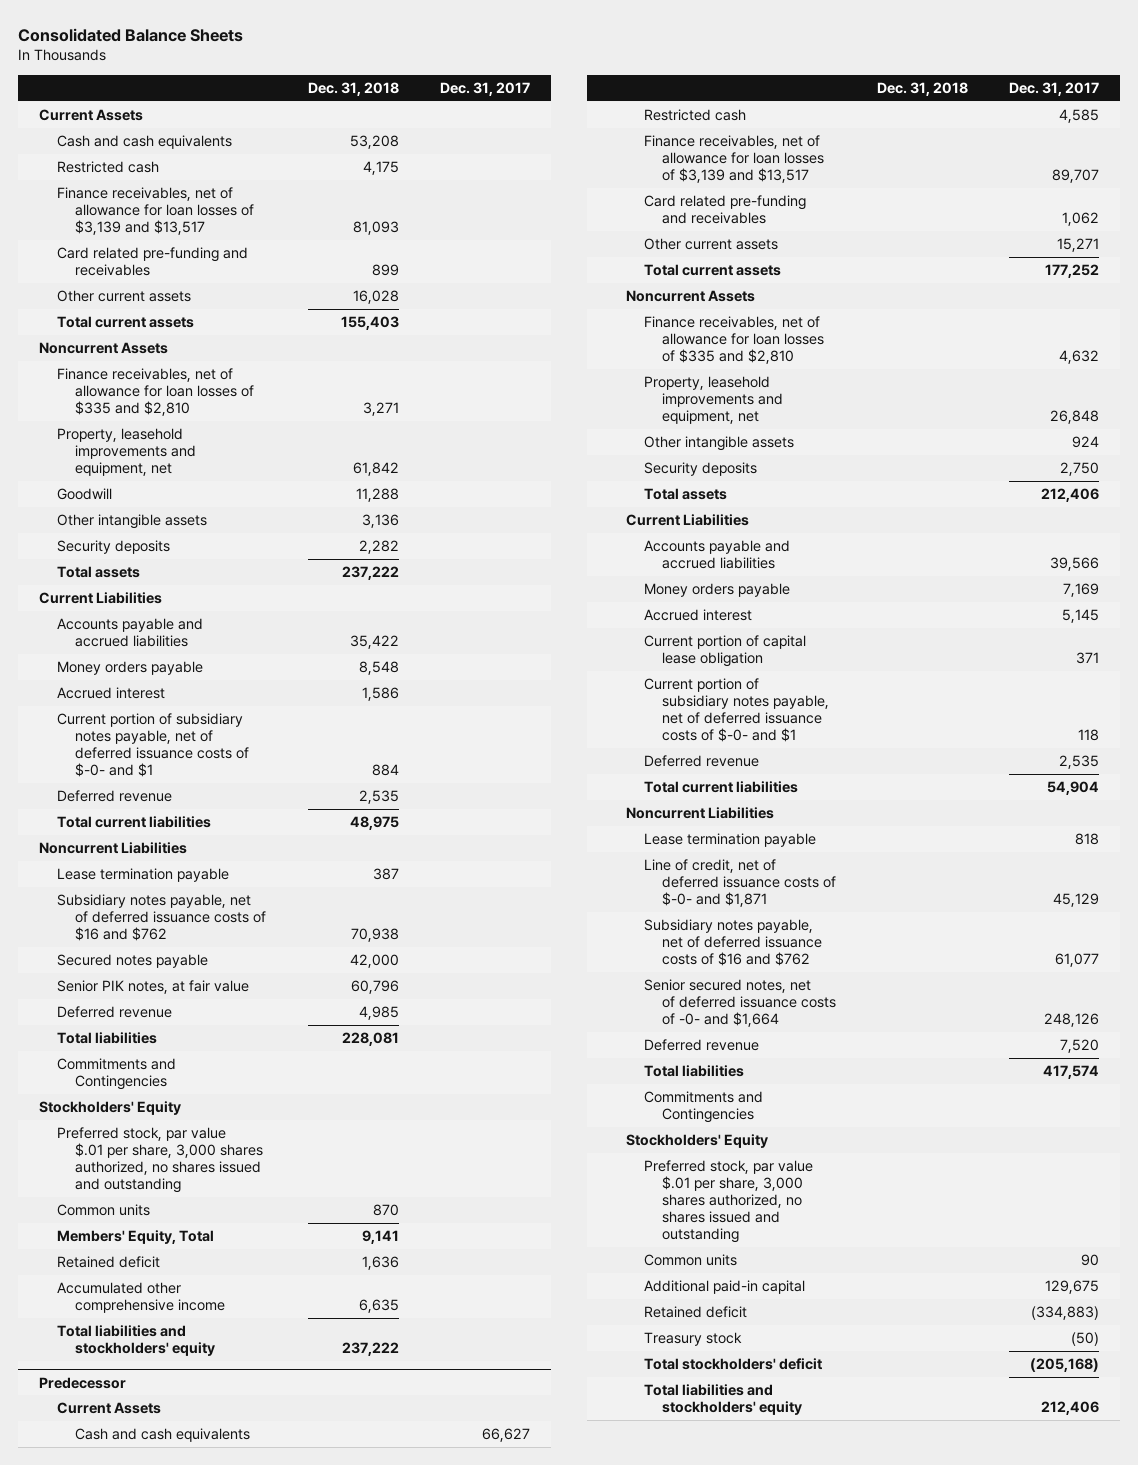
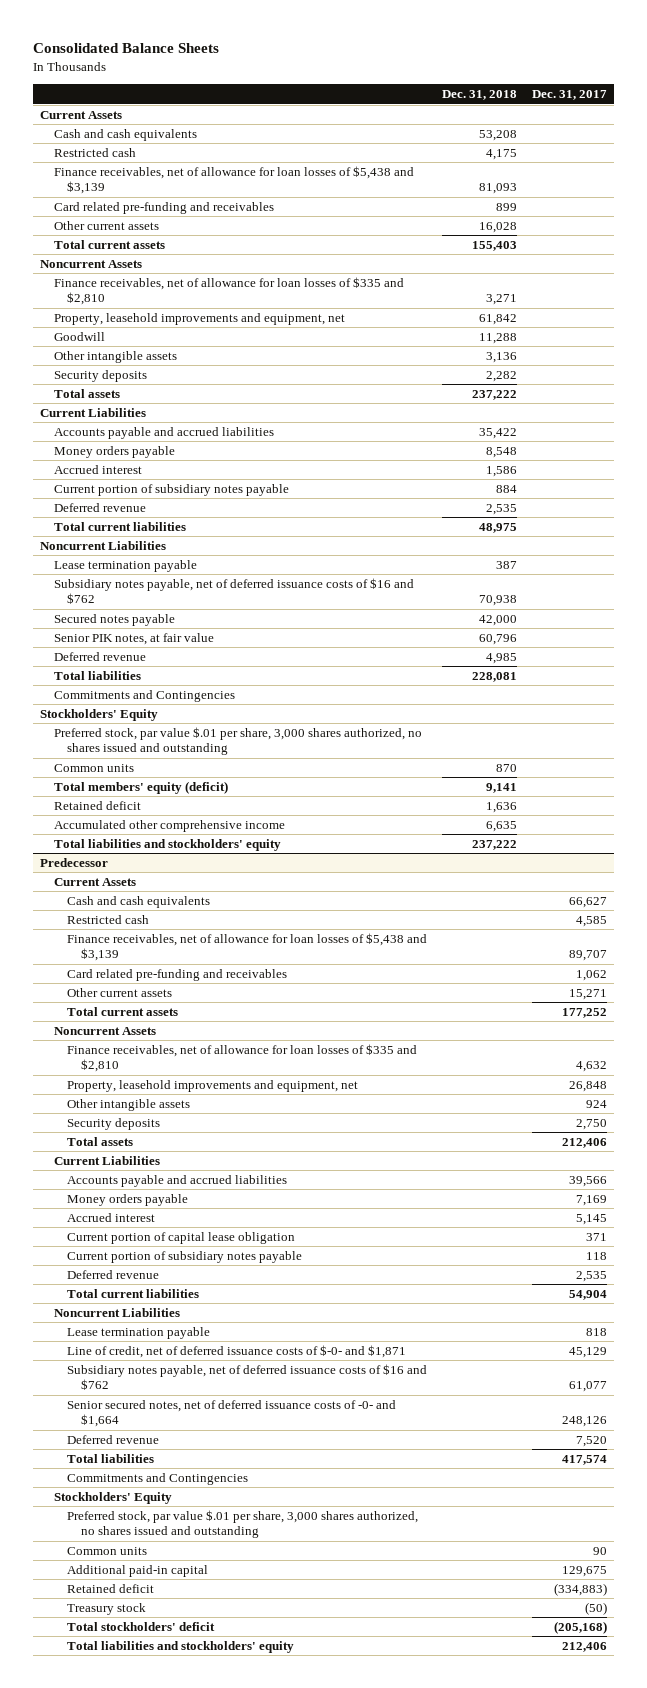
[57,187,254,236] Finance receivables, net of allowance for loan losses of $3,139 and $13,517 -> [53,166,414,195] Finance receivables, net of allowance for loan losses of $5,438 and $3,139
[57,713,249,777] Current portion of subsidiary notes payable, net of deferred issuance costs of $-0- and $1 -> [53,484,289,497] Current portion of subsidiary notes payable
[57,1230,215,1245] Members' Equity, Total -> [53,781,228,795] Total members' equity (deficit)
[643,135,824,184] Finance receivables, net of allowance for loan losses of $3,139 and $13,517 -> [67,933,428,962] Finance receivables, net of allowance for loan losses of $5,438 and $3,139
[643,678,829,742] Current portion of subsidiary notes payable, net of deferred issuance costs of $-0- and $1 -> [67,1251,303,1264] Current portion of subsidiary notes payable

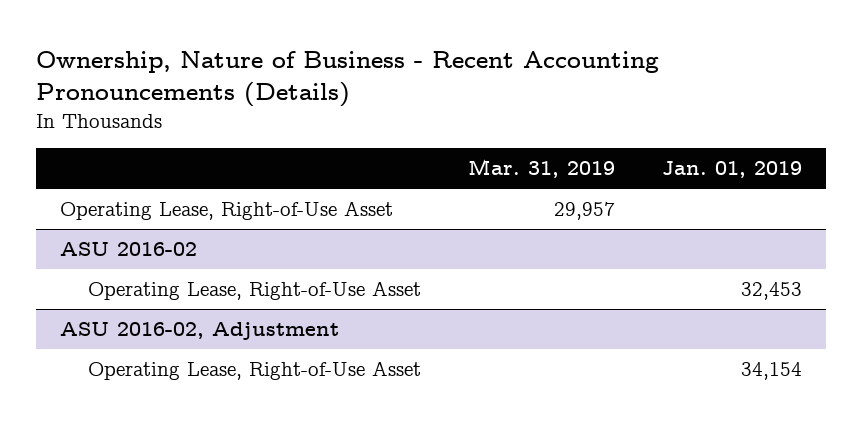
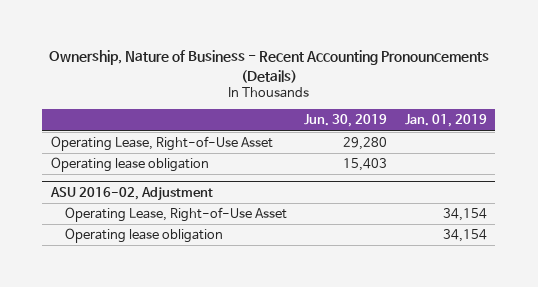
[467,159,615,179] Mar. 31, 2019 -> none
none -> [304,114,388,128] Jun. 30, 2019
[59,242,197,257] ASU 2016-02 -> none
[87,281,421,301] Operating Lease, Right-of-Use Asset -> none
none -> [51,157,210,173] Operating lease obligation
none -> [65,228,224,244] Operating lease obligation

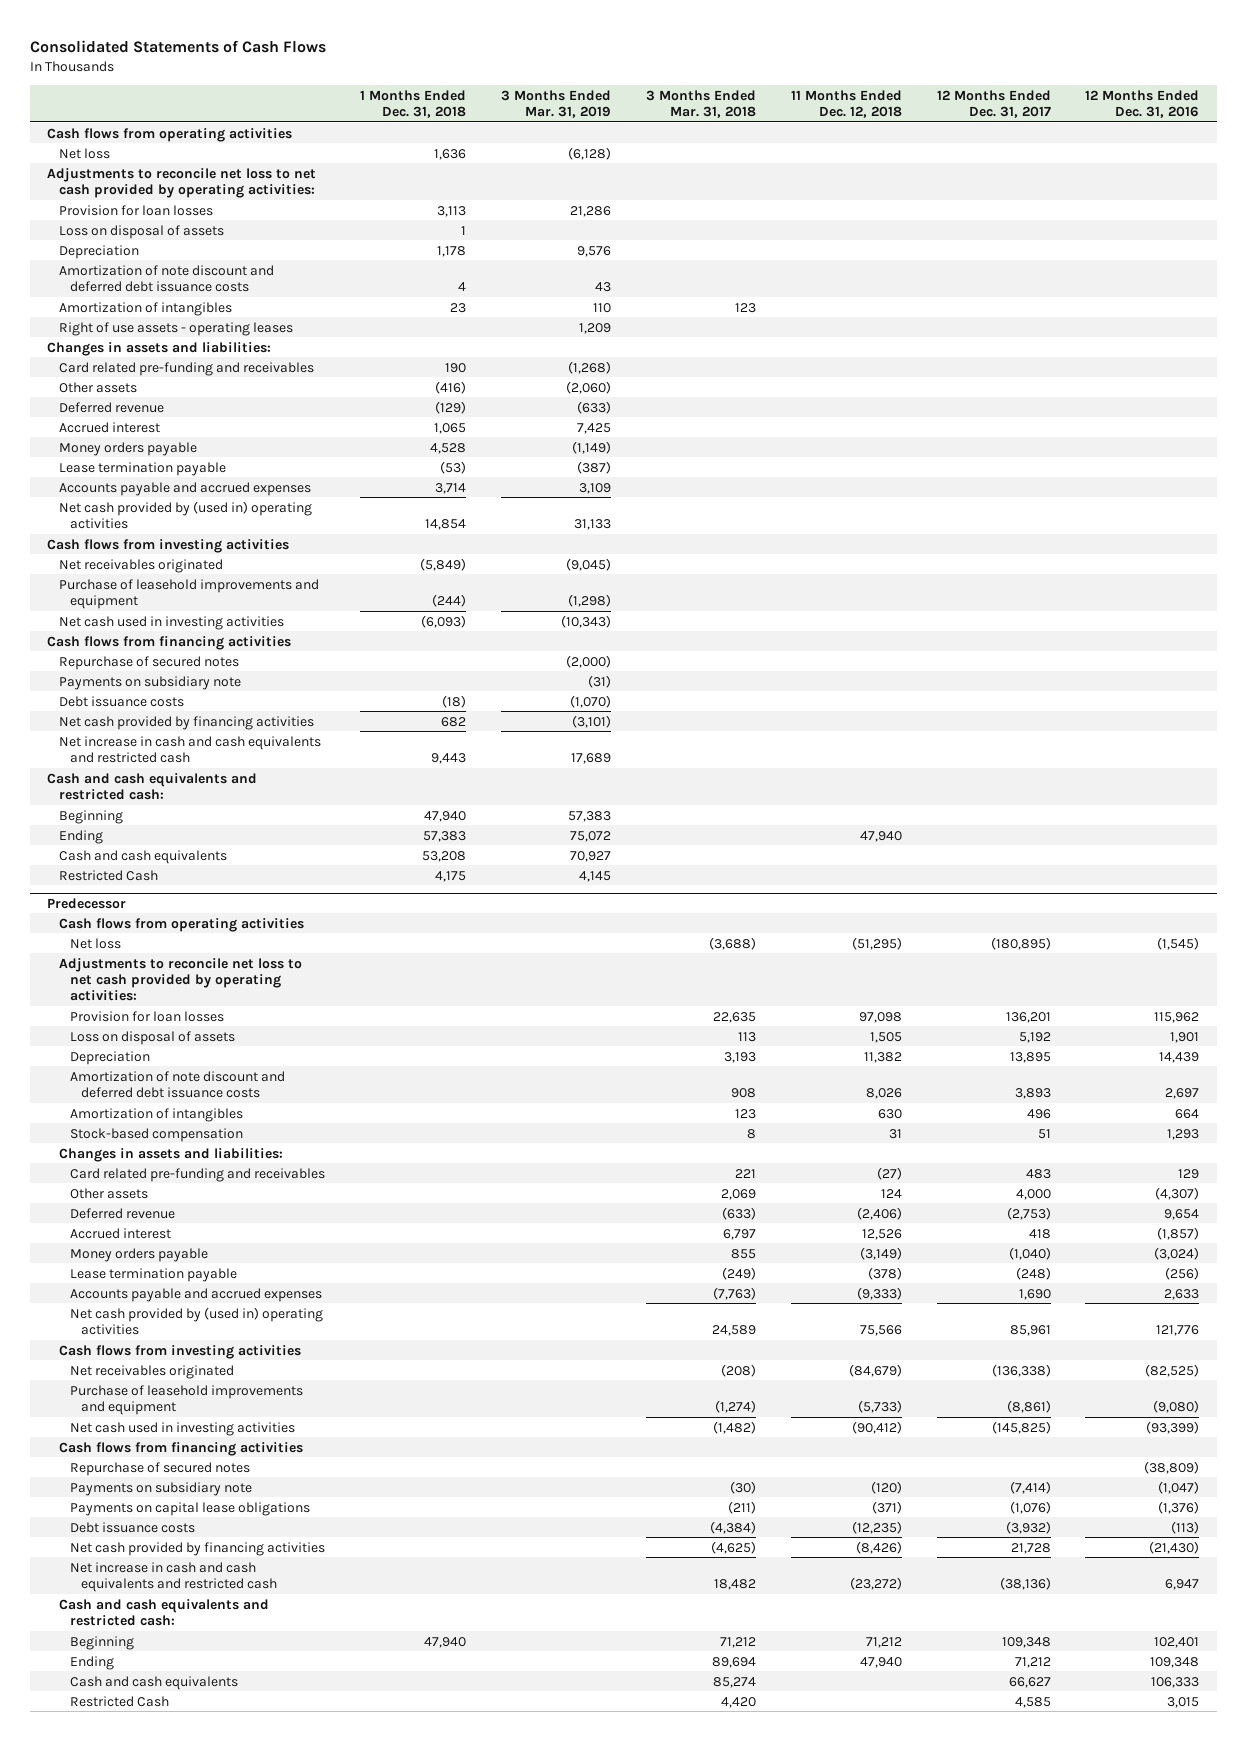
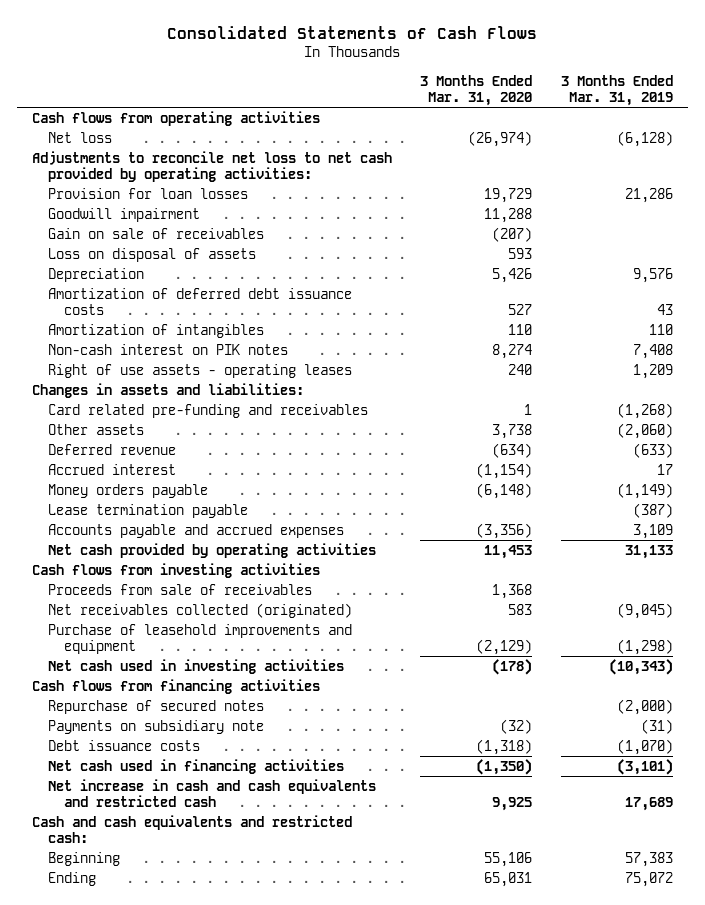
[359,89,466,119] 1 Months Ended Dec. 31, 2018 -> none
[645,89,756,119] 3 Months Ended Mar. 31, 2018 -> none
[790,89,902,119] 11 Months Ended Dec. 12, 2018 -> none
[936,89,1051,119] 12 Months Ended Dec. 31, 2017 -> none
[1085,89,1200,119] 12 Months Ended Dec. 31, 2016 -> none
none -> [420,74,533,107] 3 Months Ended Mar. 31, 2020
none -> [47,207,200,222] Goodwill impairment
none -> [47,227,264,239] Gain on sale of receivables
[58,264,274,293] Amortization of note discount and deferred debt issuance costs -> [47,287,352,316] Amortization of deferred debt issuance costs
none -> [47,343,288,355] Non-cash interest on PIK notes
[576,422,611,434] 7,425 -> [657,463,674,475] 17
[58,500,312,530] Net cash provided by (used in) operating activities -> [47,542,376,558] Net cash provided by operating activities
none -> [47,583,312,595] Proceeds from sale of receivables
[58,558,223,573] Net receivables originated -> [47,602,352,618] Net receivables collected (originated)
[58,715,314,730] Net cash provided by financing activities -> [47,758,344,774] Net cash used in financing activities
[58,849,227,864] Cash and cash equivalents -> none
[58,869,158,881] Restricted Cash -> none
[47,897,127,909] Predecessor -> none
[58,917,304,932] Cash flows from operating activities -> none
[69,937,121,949] Net loss -> none
[58,957,302,1002] Adjustments to reconcile net loss to net cash provided by operating activities: -> none
[69,1010,224,1022] Provision for loan losses -> none
[69,1030,235,1045] Loss on disposal of assets -> none
[69,1050,150,1065] Depreciation -> none
[69,1070,285,1099] Amortization of note discount and deferred debt issuance costs -> none
[69,1107,243,1122] Amortization of intangibles -> none
[69,1127,243,1142] Stock-based compensation -> none
[58,1147,283,1162] Changes in assets and liabilities: -> none
[69,1167,325,1182] Card related pre-funding and receivables -> none
[69,1187,148,1199] Other assets -> none
[69,1207,175,1219] Deferred revenue -> none
[69,1227,171,1239] Accrued interest -> none
[69,1247,208,1262] Money orders payable -> none
[69,1267,237,1282] Lease termination payable -> none
[69,1287,322,1302] Accounts payable and accrued expenses -> none
[69,1306,323,1336] Net cash provided by (used in) operating activities -> none
[58,1344,301,1359] Cash flows from investing activities -> none
[69,1364,234,1379] Net receivables originated -> none
[69,1384,303,1416] Purchase of leasehold improvements and equipment -> none
[69,1421,295,1436] Net cash used in investing activities -> none
[58,1441,303,1456] Cash flows from financing activities -> none
[69,1461,250,1476] Repurchase of secured notes -> none
[69,1481,252,1496] Payments on subsidiary note -> none
[69,1501,310,1516] Payments on capital lease obligations -> none
[69,1521,195,1533] Debt issuance costs -> none
[69,1541,325,1556] Net cash provided by financing activities -> none
[69,1561,278,1593] Net increase in cash and cash equivalents and restricted cash -> none
[58,1598,269,1627] Cash and cash equivalents and restricted cash: -> none
[69,1635,134,1650] Beginning -> none
[69,1655,114,1670] Ending -> none
[69,1675,238,1690] Cash and cash equivalents -> none
[69,1695,169,1707] Restricted Cash -> none

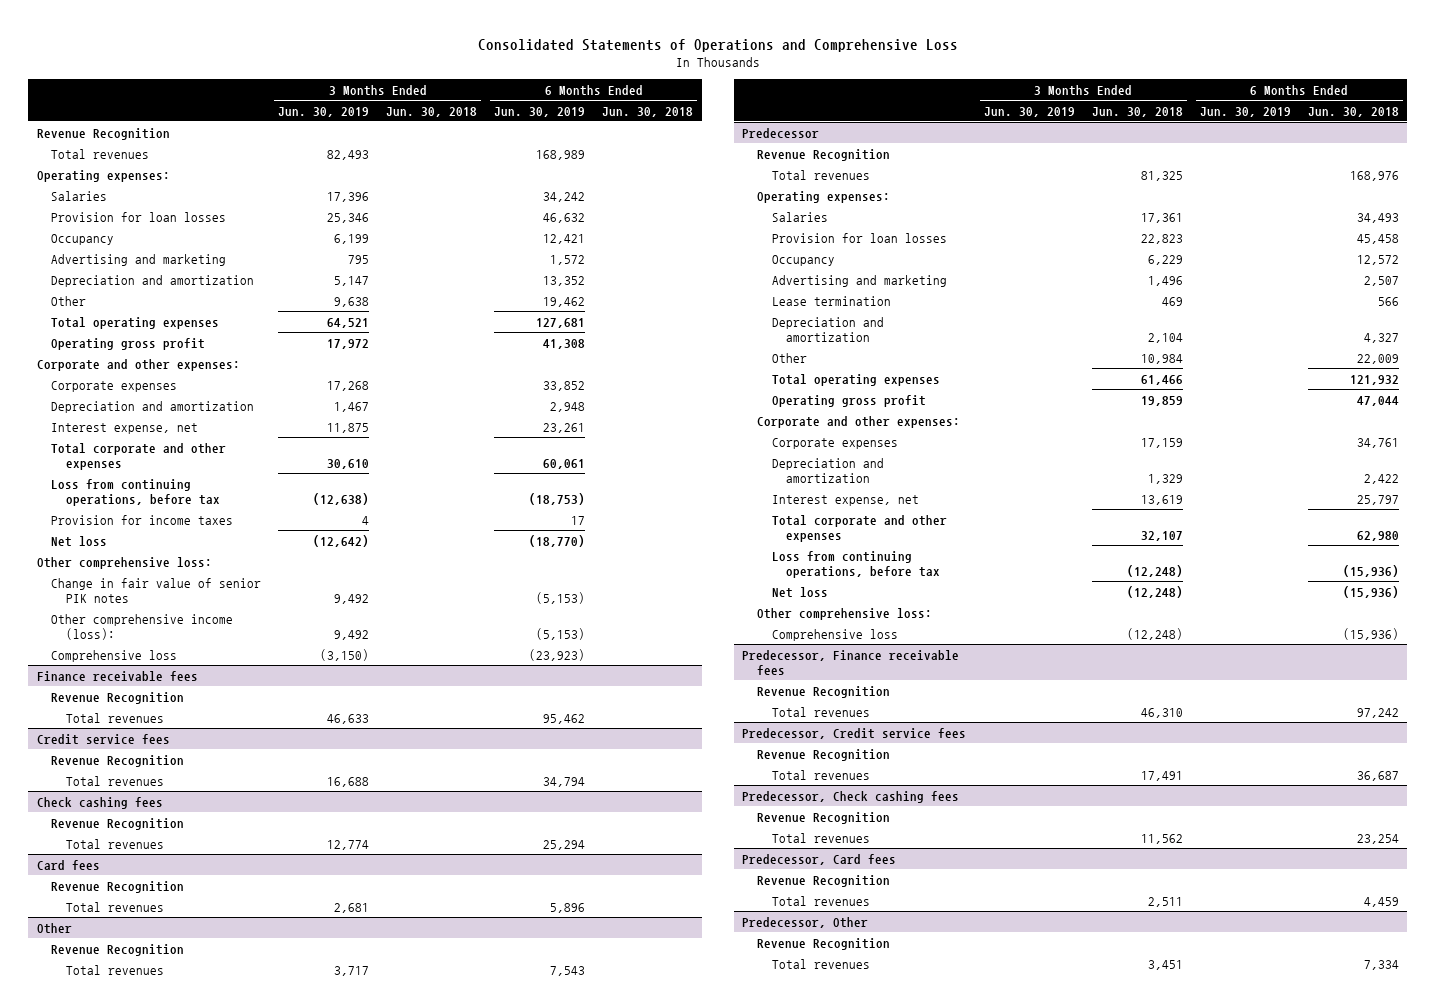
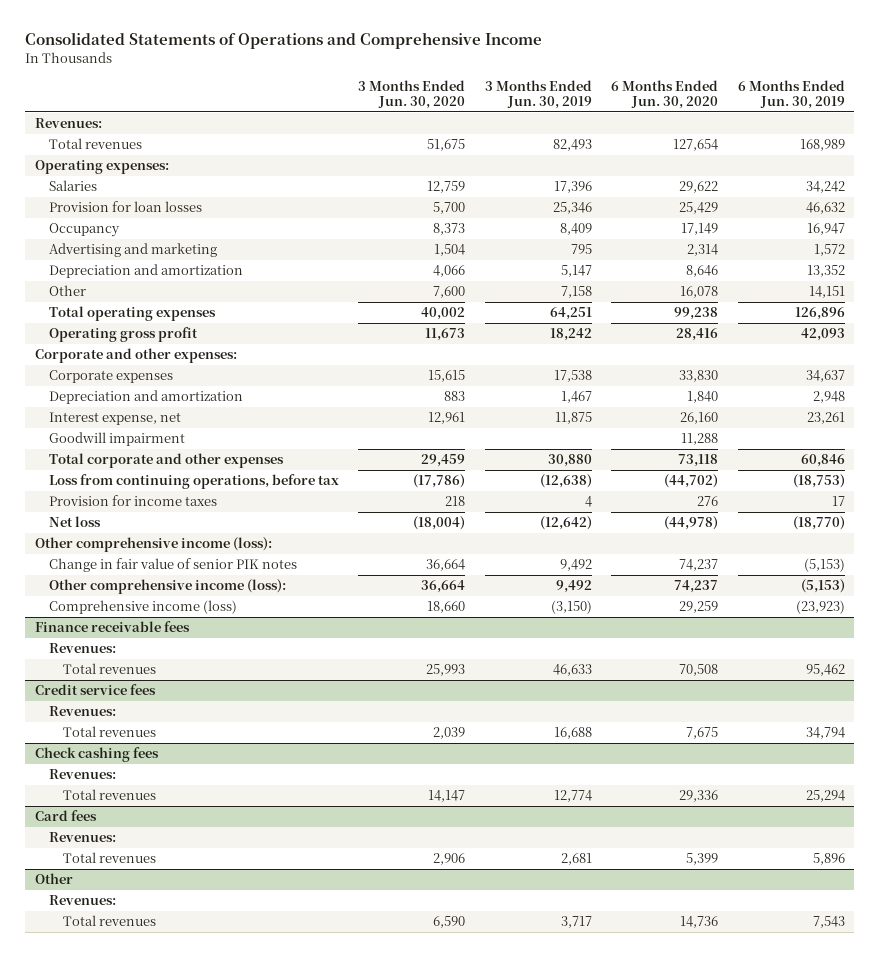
[477,38,958,52] Consolidated Statements of Operations and Comprehensive Loss -> [24,32,542,50] Consolidated Statements of Operations and Comprehensive Income
[386,106,478,117] Jun. 30, 2018 -> none
[602,106,694,117] Jun. 30, 2018 -> none
none -> [358,79,466,110] 3 Months Ended Jun. 30, 2020
none -> [611,79,719,110] 6 Months Ended Jun. 30, 2020
[36,127,170,140] Revenue Recognition -> [34,118,102,129] Revenues:
[334,233,370,244] 6,199 -> [559,223,592,236] 8,409
[543,233,586,244] 12,421 -> [806,223,845,236] 16,947
[334,296,370,307] 9,638 -> [560,286,592,299] 7,158
[543,296,586,307] 19,462 -> [808,286,845,299] 14,151
[327,317,370,328] 64,521 -> [549,307,592,321] 64,251
[536,317,586,328] 127,681 -> [794,307,845,321] 126,896
[327,338,370,349] 17,972 -> [549,328,592,342] 18,242
[543,338,586,349] 41,308 -> [800,328,845,342] 42,093
[327,380,370,391] 17,268 -> [553,370,592,383] 17,538
[543,380,586,391] 33,852 -> [805,370,845,383] 34,637
none -> [48,432,185,447] Goodwill impairment
[327,459,370,470] 30,610 -> [547,454,592,468] 30,880
[543,459,586,470] 60,061 -> [800,454,845,468] 60,846
[36,556,212,569] Other comprehensive loss: -> [34,537,272,553] Other comprehensive income (loss):
[51,649,178,662] Comprehensive loss -> [48,600,237,615] Comprehensive income (loss)
[51,691,185,704] Revenue Recognition -> [48,643,116,654] Revenues:
[51,754,185,767] Revenue Recognition -> [48,706,116,717] Revenues:
[51,817,185,830] Revenue Recognition -> [48,769,116,780] Revenues:
[51,880,185,893] Revenue Recognition -> [48,832,116,843] Revenues:
[51,943,185,956] Revenue Recognition -> [48,895,116,906] Revenues:
[742,127,820,138] Predecessor -> none
[757,148,891,161] Revenue Recognition -> none
[771,169,870,180] Total revenues -> none
[757,190,891,203] Operating expenses: -> none
[771,211,828,222] Salaries -> none
[771,232,947,243] Provision for loan losses -> none
[771,254,835,266] Occupancy -> none
[771,274,947,287] Advertising and marketing -> none
[771,295,891,306] Lease termination -> none
[771,316,884,343] Depreciation and amortization -> none
[771,352,807,363] Other -> none
[771,373,940,386] Total operating expenses -> none
[771,394,926,407] Operating gross profit -> none
[757,415,961,428] Corporate and other expenses: -> none
[771,437,898,449] Corporate expenses -> none
[771,457,884,484] Depreciation and amortization -> none
[771,494,919,506] Interest expense, net -> none
[771,514,947,543] Total corporate and other expenses -> none
[771,550,941,579] Loss from continuing operations, before tax -> none
[771,586,828,598] Net loss -> none
[757,607,933,620] Other comprehensive loss: -> none
[771,628,898,641] Comprehensive loss -> none
[742,649,960,676] Predecessor, Finance receivable fees -> none
[757,685,891,698] Revenue Recognition -> none
[771,706,870,717] Total revenues -> none
[742,727,967,739] Predecessor, Credit service fees -> none
[757,748,891,761] Revenue Recognition -> none
[771,769,870,780] Total revenues -> none
[742,790,960,803] Predecessor, Check cashing fees -> none
[757,811,891,824] Revenue Recognition -> none
[771,832,870,843] Total revenues -> none
[742,853,897,865] Predecessor, Card fees -> none
[757,874,891,887] Revenue Recognition -> none
[771,895,870,906] Total revenues -> none
[742,916,869,928] Predecessor, Other -> none
[757,937,891,950] Revenue Recognition -> none
[771,958,870,969] Total revenues -> none

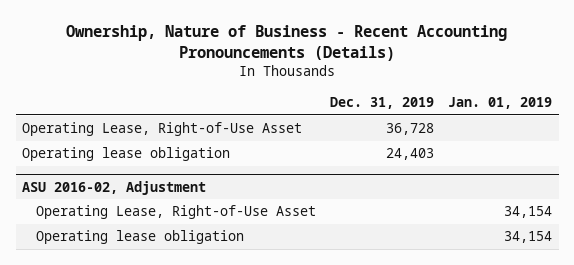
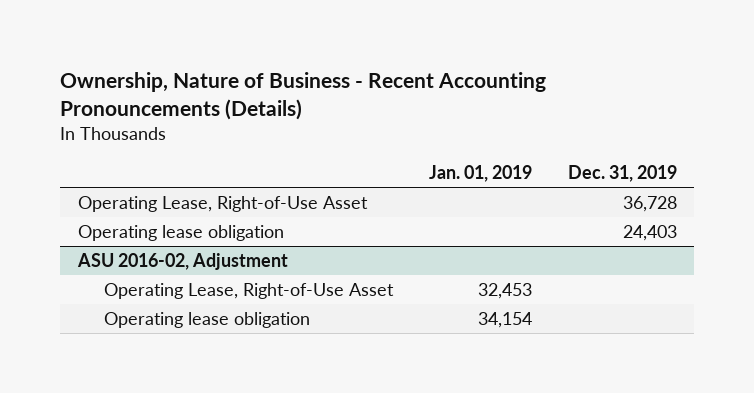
[503,206,552,219] 34,154 -> [477,283,532,300] 32,453

